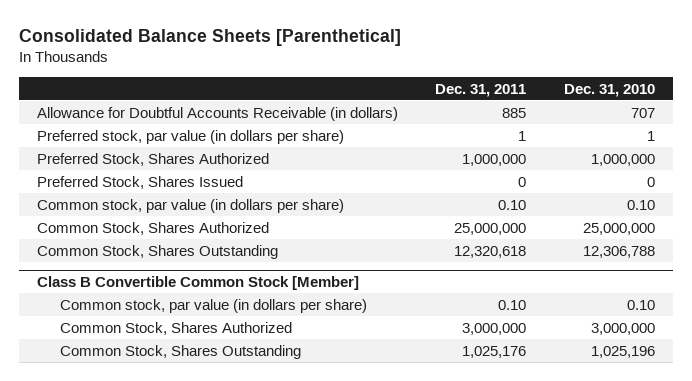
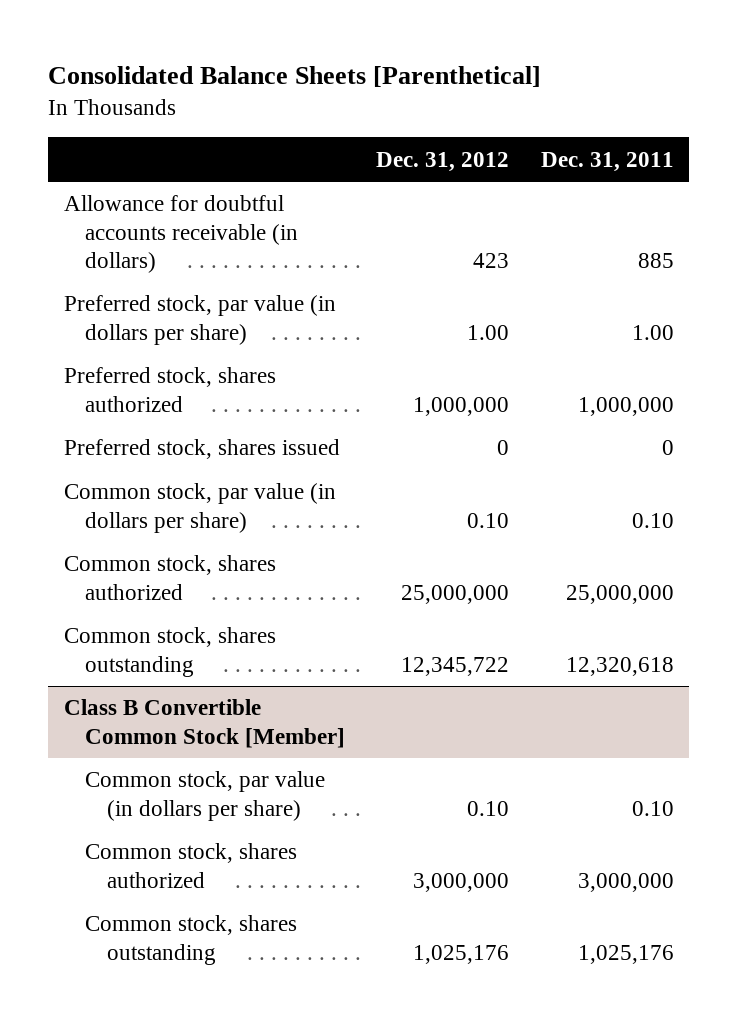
[563,83,655,97] Dec. 31, 2010 -> none
none -> [376,151,510,172] Dec. 31, 2012
[37,106,399,121] Allowance for Doubtful Accounts Receivable (in dollars) -> [64,195,299,273] Allowance for doubtful accounts receivable (in dollars)
[518,130,527,141] 1 -> [631,324,674,340] 1.00
[37,152,270,166] Preferred Stock, Shares Authorized -> [64,367,277,412] Preferred stock, shares authorized
[37,175,244,189] Preferred Stock, Shares Issued -> [64,439,341,460] Preferred stock, shares issued
[37,221,270,235] Common Stock, Shares Authorized -> [64,555,277,600] Common stock, shares authorized
[37,244,279,259] Common Stock, Shares Outstanding -> [64,627,277,677] Common stock, shares outstanding
[59,321,292,335] Common Stock, Shares Authorized -> [85,843,298,888] Common stock, shares authorized
[59,344,301,359] Common Stock, Shares Outstanding -> [85,915,298,965] Common stock, shares outstanding

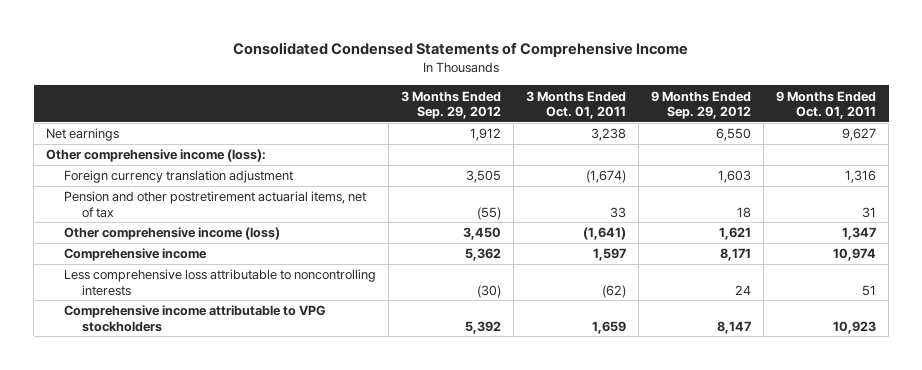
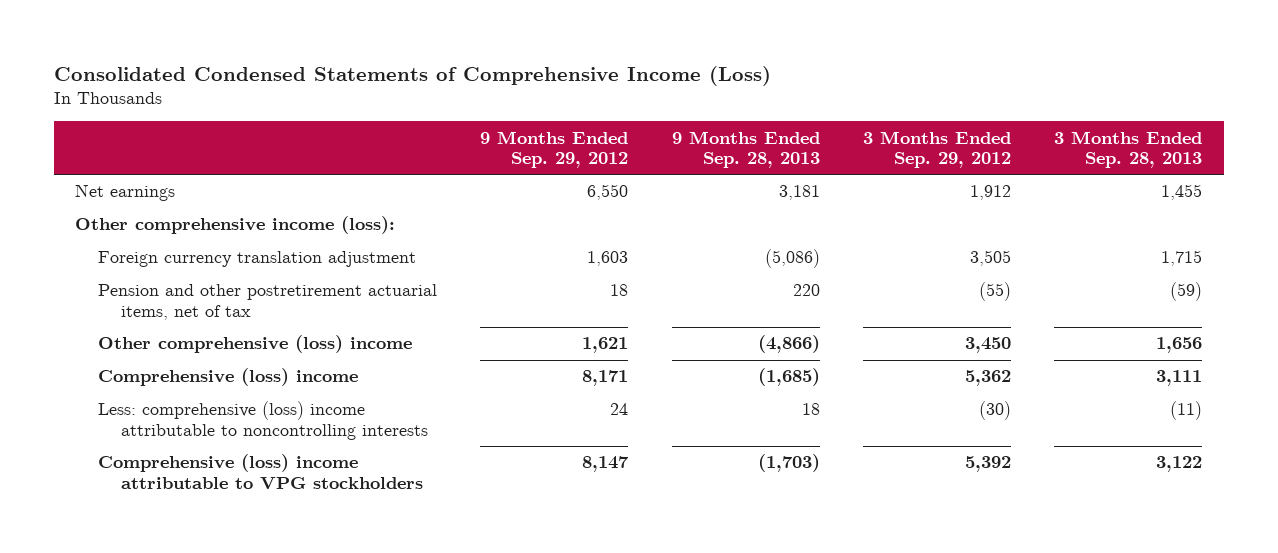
[233,42,689,58] Consolidated Condensed Statements of Comprehensive Income -> [53,65,771,86] Consolidated Condensed Statements of Comprehensive Income (Loss)
[526,90,627,120] 3 Months Ended Oct. 01, 2011 -> none
[776,90,877,120] 9 Months Ended Oct. 01, 2011 -> none
none -> [671,130,820,168] 9 Months Ended Sep. 28, 2013
none -> [1054,130,1203,168] 3 Months Ended Sep. 28, 2013
[64,227,281,241] Other comprehensive income (loss) -> [97,335,412,354] Other comprehensive (loss) income
[64,248,208,262] Comprehensive income -> [97,368,358,387] Comprehensive (loss) income
[64,269,377,296] Less comprehensive loss attributable to noncontrolling interests -> [97,401,428,440] Less: comprehensive (loss) income attributable to noncontrolling interests
[64,305,327,332] Comprehensive income attributable to VPG stockholders -> [97,454,423,489] Comprehensive (loss) income attributable to VPG stockholders

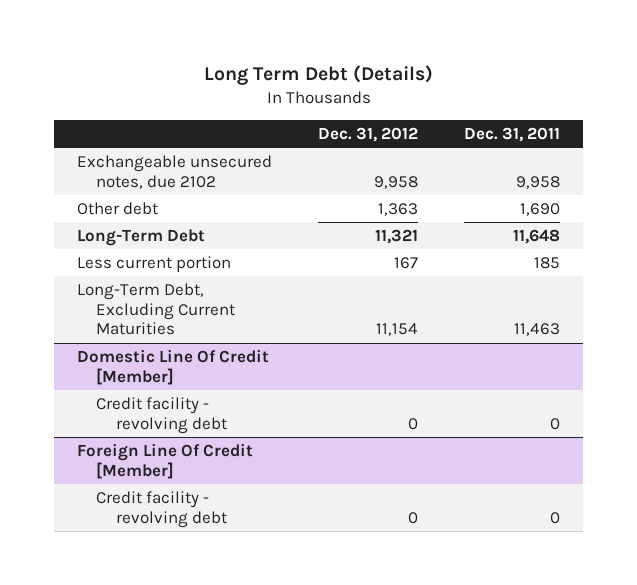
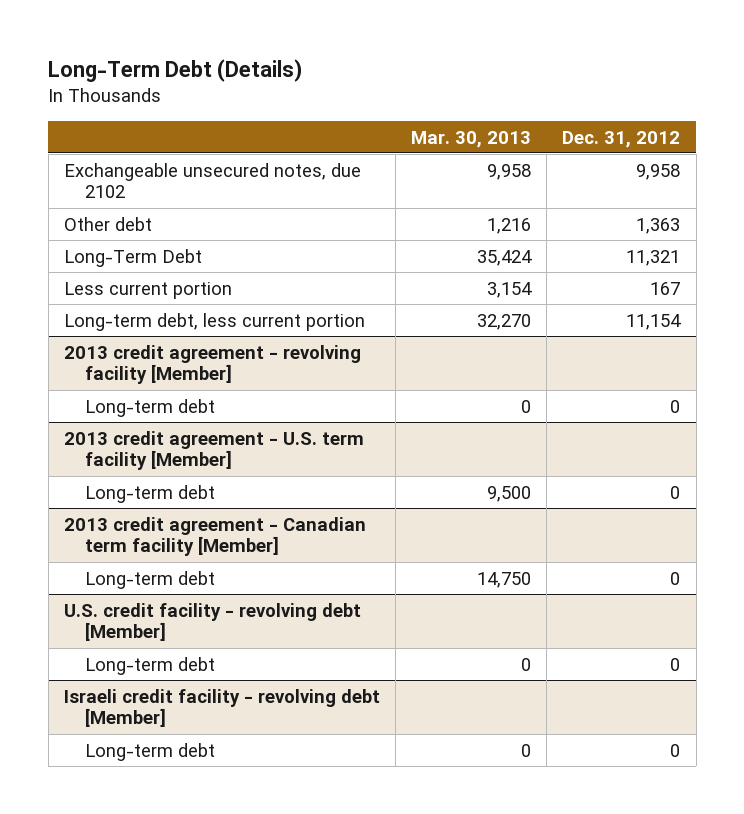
[203,65,433,86] Long Term Debt (Details) -> [48,59,303,83] Long-Term Debt (Details)
[463,126,560,142] Dec. 31, 2011 -> none
none -> [411,130,532,148] Mar. 30, 2013
[77,348,270,385] Domestic Line Of Credit [Member] -> none
[77,442,254,479] Foreign Line Of Credit [Member] -> none
[77,282,236,336] Long-Term Debt, Excluding Current Maturities -> [63,312,365,331] Long-term debt, less current portion
none -> [63,344,361,385] 2013 credit agreement - revolving facility [Member]
[96,396,227,434] Credit facility - revolving debt -> [84,398,215,417] Long-term debt
none -> [63,430,364,471] 2013 credit agreement - U.S. term facility [Member]
[96,490,227,528] Credit facility - revolving debt -> [84,484,215,503] Long-term debt
none -> [63,516,366,557] 2013 credit agreement - Canadian term facility [Member]
none -> [84,570,215,589] Long-term debt
none -> [63,602,361,642] U.S. credit facility - revolving debt [Member]
none -> [84,656,215,675] Long-term debt
none -> [63,688,380,728] Israeli credit facility - revolving debt [Member]
none -> [84,742,215,761] Long-term debt

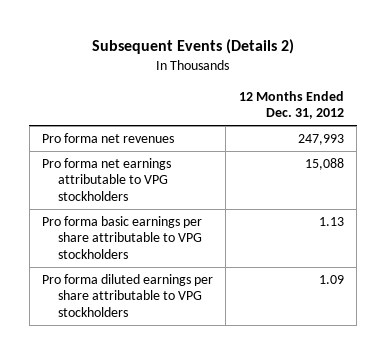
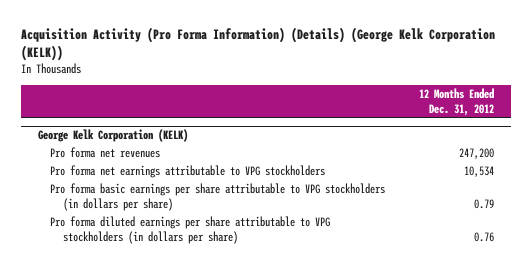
[91,38,294,54] Subsequent Events (Details 2) -> [20,26,495,62] Acquisition Activity (Pro Forma Information) (Details) (George Kelk Corporation (KELK))
none -> [37,129,188,143] George Kelk Corporation (KELK)
[297,133,344,145] 247,993 -> [459,148,495,160] 247,200
[304,157,344,170] 15,088 -> [464,166,495,178] 10,534
[41,215,203,259] Pro forma basic earnings per share attributable to VPG stockholders -> [50,183,386,211] Pro forma basic earnings per share attributable to VPG stockholders (in dollars per share)
[318,216,344,226] 1.13 -> [474,198,495,209] 0.79
[41,273,213,317] Pro forma diluted earnings per share attributable to VPG stockholders -> [50,216,331,244] Pro forma diluted earnings per share attributable to VPG stockholders (in dollars per share)
[318,274,344,284] 1.09 -> [474,231,495,242] 0.76

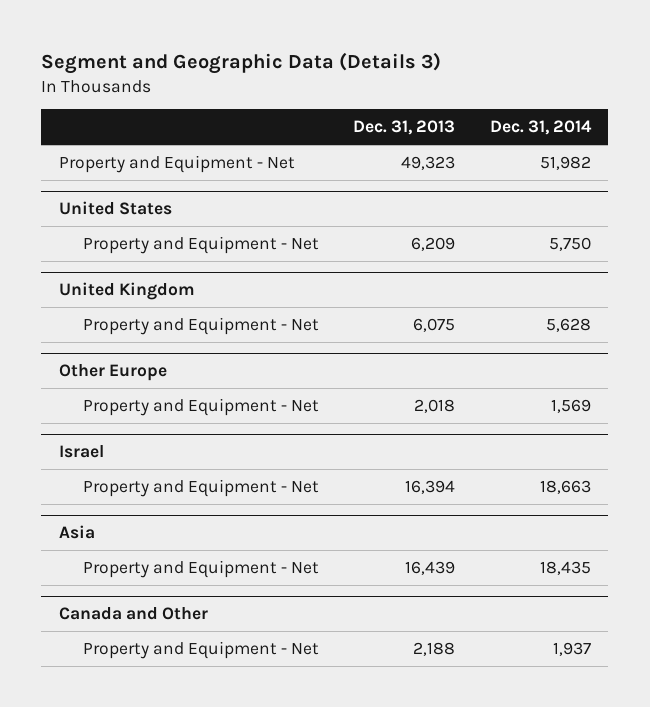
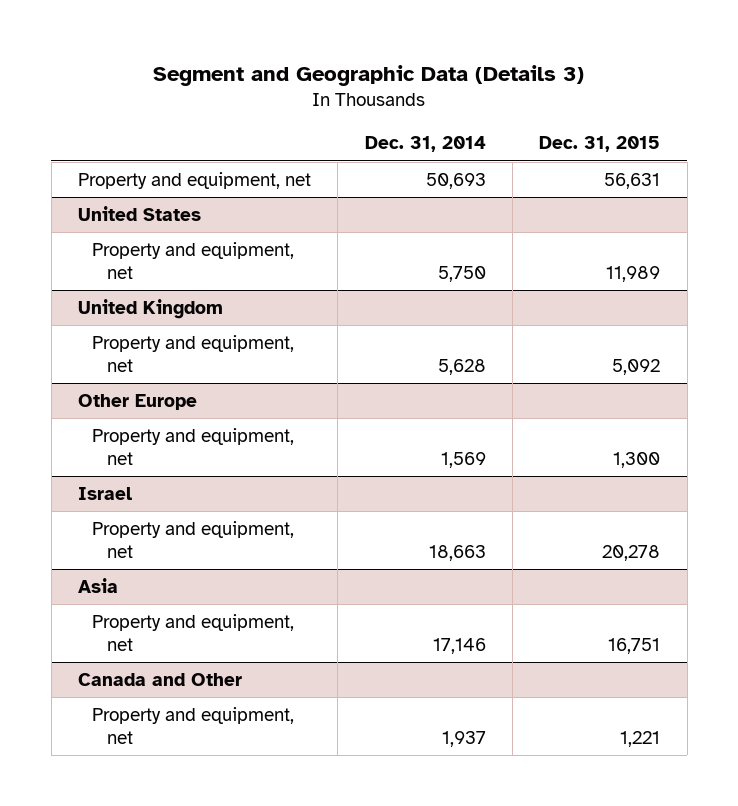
[353,120,456,136] Dec. 31, 2013 -> none
none -> [539,136,661,153] Dec. 31, 2015
[58,154,295,173] Property and Equipment - Net -> [77,172,311,190] Property and equipment, net
[539,155,591,170] 51,982 -> [425,173,486,190] 50,693
[82,235,319,254] Property and Equipment - Net -> [92,242,295,280] Property and equipment, net
[82,316,319,335] Property and Equipment - Net -> [92,335,295,373] Property and equipment, net
[82,397,319,416] Property and Equipment - Net -> [92,428,295,466] Property and equipment, net
[82,478,319,497] Property and Equipment - Net -> [92,521,295,559] Property and equipment, net
[82,559,319,578] Property and Equipment - Net -> [92,614,295,652] Property and equipment, net
[539,560,591,575] 18,435 -> [432,638,486,655] 17,146
[82,640,319,659] Property and Equipment - Net -> [92,707,295,745] Property and equipment, net

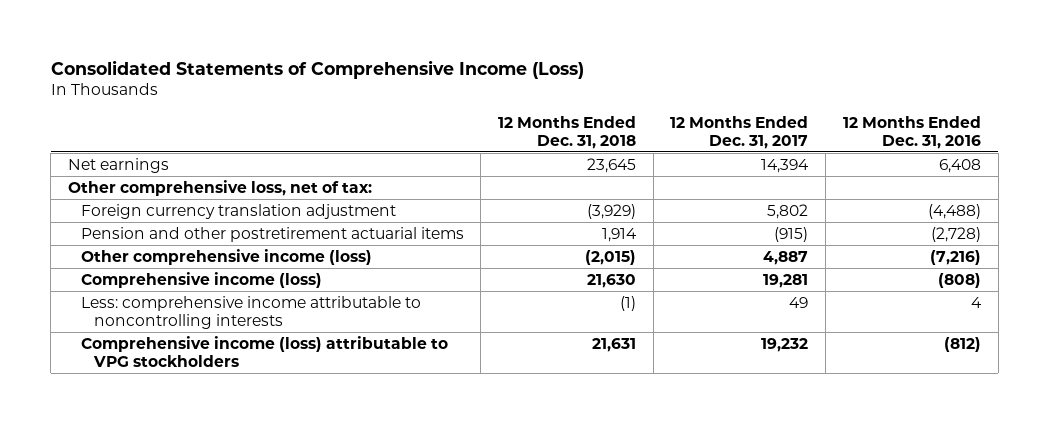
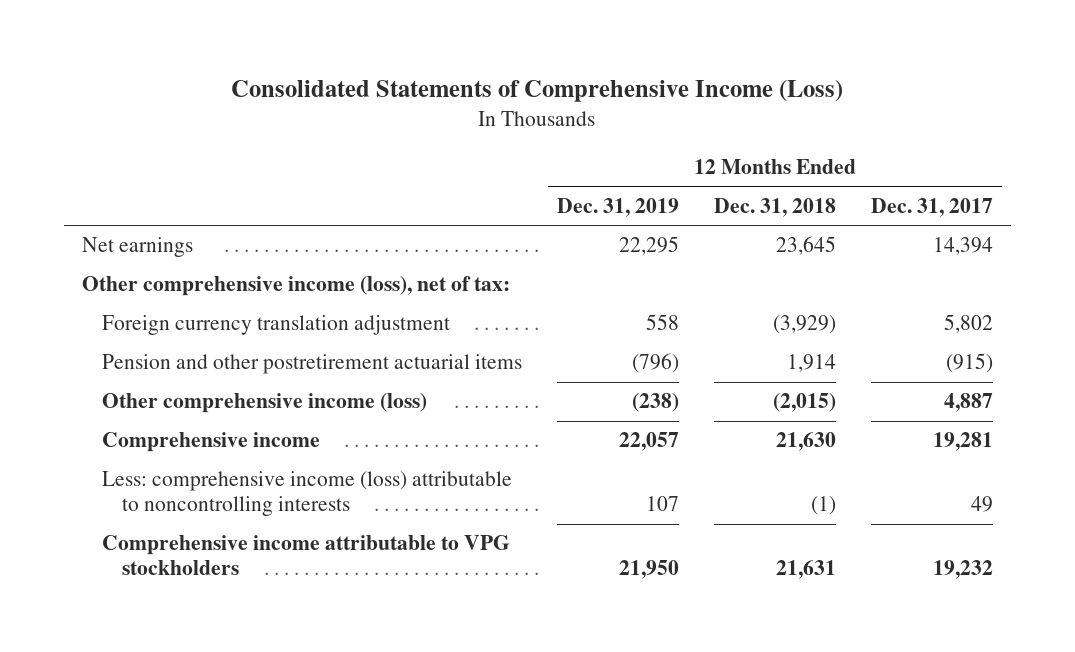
[842,115,981,149] 12 Months Ended Dec. 31, 2016 -> none
none -> [556,197,679,217] Dec. 31, 2019
[67,179,372,196] Other comprehensive loss, net of tax: -> [81,276,510,297] Other comprehensive income (loss), net of tax:
[80,271,322,288] Comprehensive income (loss) -> [101,432,320,453] Comprehensive income
[80,295,421,329] Less: comprehensive income attributable to noncontrolling interests -> [101,471,512,517] Less: comprehensive income (loss) attributable to noncontrolling interests
[80,335,448,367] Comprehensive income (loss) attributable to VPG stockholders -> [101,535,510,576] Comprehensive income attributable to VPG stockholders

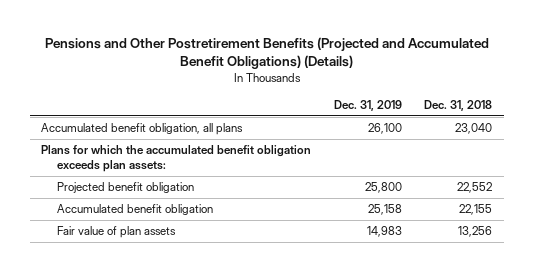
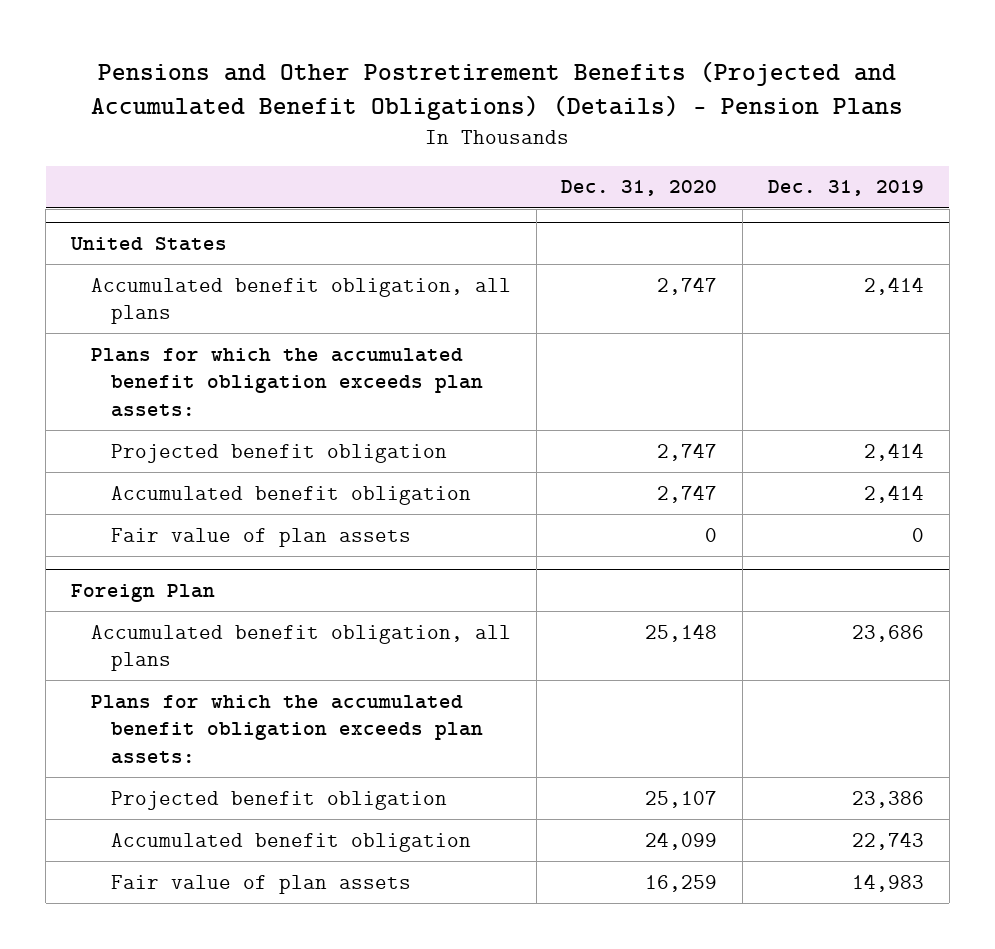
[44,37,489,69] Pensions and Other Postretirement Benefits (Projected and Accumulated Benefit Obligations) (Details) -> [91,60,904,121] Pensions and Other Postretirement Benefits (Projected and Accumulated Benefit Obligations) (Details) - Pension Plans
[424,99,493,111] Dec. 31, 2018 -> none
none -> [561,180,718,197] Dec. 31, 2020
none -> [69,237,227,252] United States
[367,123,402,135] 26,100 -> [864,276,925,295] 2,414
[364,182,402,194] 25,800 -> [864,442,925,461] 2,414
[367,204,402,216] 25,158 -> [864,484,925,503] 2,414
none -> [110,527,411,547] Fair value of plan assets
none -> [70,584,215,603] Foreign Plan
none -> [90,624,511,672] Accumulated benefit obligation, all plans
none -> [90,694,483,764] Plans for which the accumulated benefit obligation exceeds plan assets:
none -> [110,790,447,810] Projected benefit obligation
none -> [110,832,471,852] Accumulated benefit obligation

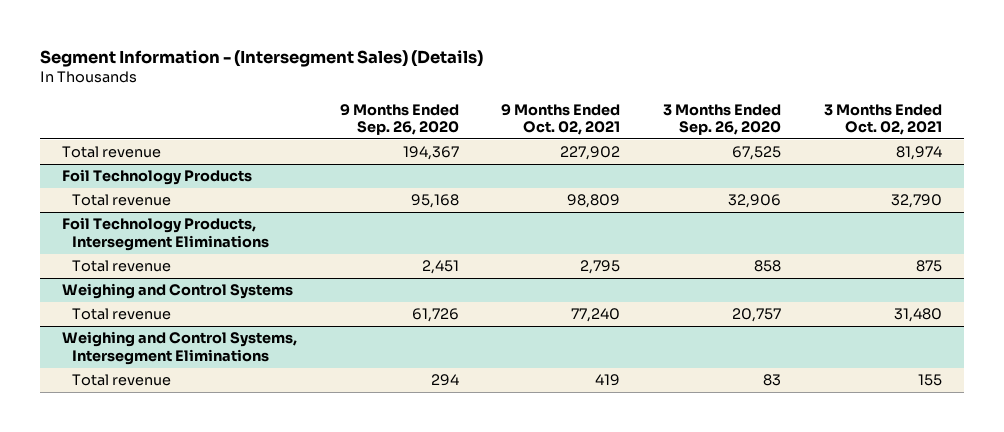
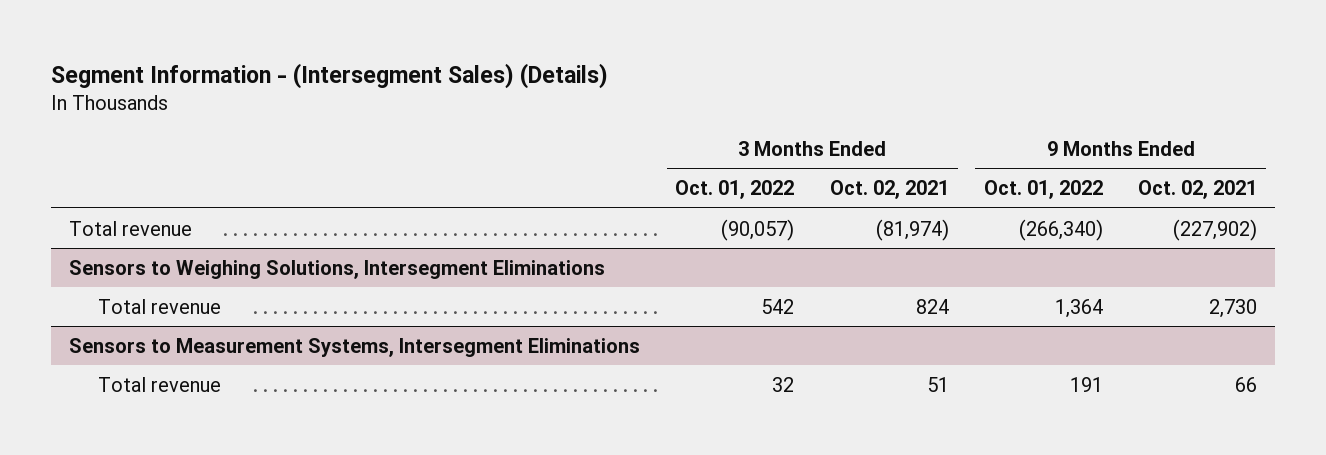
[339,103,459,136] 9 Months Ended Sep. 26, 2020 -> none
[663,103,782,136] 3 Months Ended Sep. 26, 2020 -> none
none -> [675,180,795,200] Oct. 01, 2022
none -> [984,180,1104,200] Oct. 01, 2022
[61,169,252,186] Foil Technology Products -> none
[61,217,270,251] Foil Technology Products, Intersegment Eliminations -> none
[61,283,293,300] Weighing and Control Systems -> none
[72,308,172,321] Total revenue -> none
[61,331,297,365] Weighing and Control Systems, Intersegment Eliminations -> none
[72,374,172,387] Total revenue -> none
[560,146,621,161] 227,902 -> [1173,218,1258,241] (227,902)
[896,146,943,161] 81,974 -> [875,218,949,241] (81,974)
none -> [69,259,606,279] Sensors to Weighing Solutions, Intersegment Eliminations
[567,194,621,209] 98,809 -> [1209,298,1258,318] 2,730
[891,194,943,209] 32,790 -> [915,298,949,314] 824
none -> [69,337,641,357] Sensors to Measurement Systems, Intersegment Eliminations
[580,260,621,275] 2,795 -> [1235,376,1258,392] 66
[916,260,943,273] 875 -> [926,376,949,392] 51

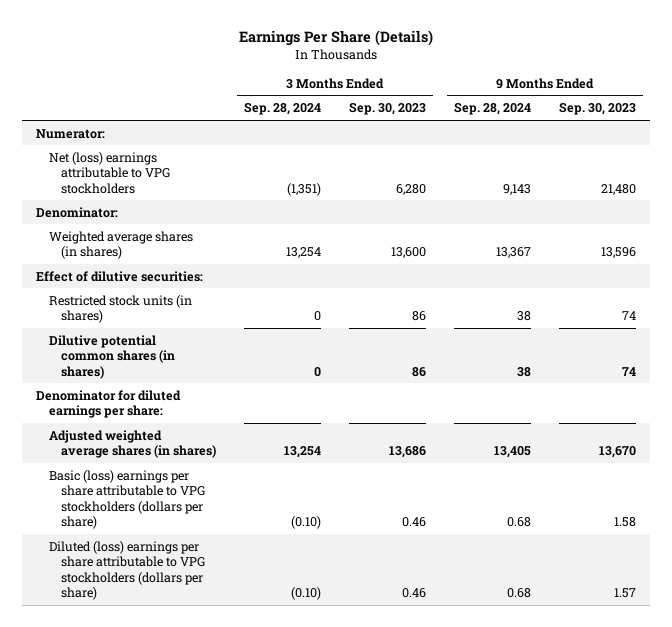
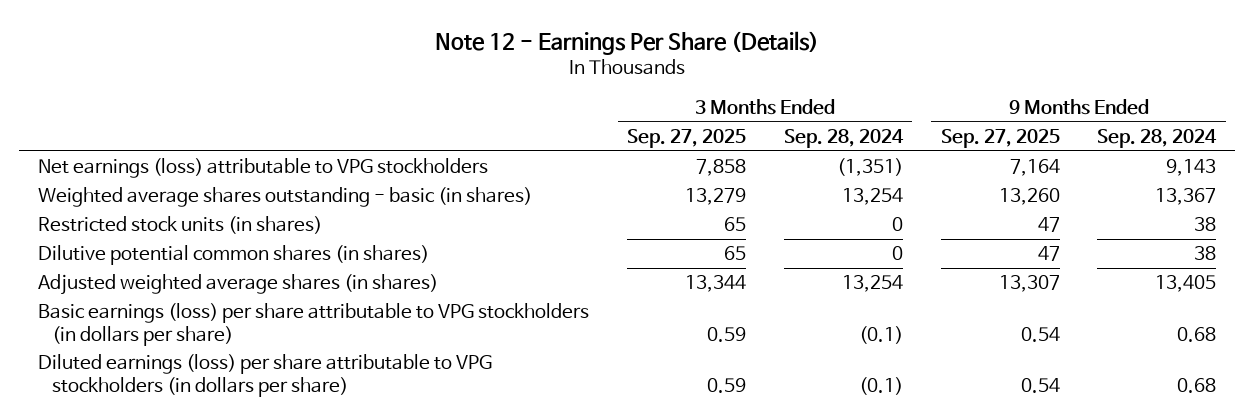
[239,29,434,46] Earnings Per Share (Details) -> [435,30,820,55] Note 12 - Earnings Per Share (Details)
[349,102,427,116] Sep. 30, 2023 -> none
[559,102,637,116] Sep. 30, 2023 -> none
none -> [626,129,746,149] Sep. 27, 2025
none -> [940,129,1060,149] Sep. 27, 2025
[36,128,106,139] Numerator: -> none
[36,206,119,218] Denominator: -> none
[36,270,204,282] Effect of dilutive securities: -> none
[48,151,171,194] Net (loss) earnings attributable to VPG stockholders -> [38,158,489,179] Net earnings (loss) attributable to VPG stockholders
[48,230,193,260] Weighted average shares (in shares) -> [38,187,533,208] Weighted average shares outstanding - basic (in shares)
[36,389,182,419] Denominator for diluted earnings per share: -> none
[48,469,206,530] Basic (loss) earnings per share attributable to VPG stockholders (dollars per share) -> [38,303,590,346] Basic earnings (loss) per share attributable to VPG stockholders (in dollars per share)
[291,516,322,530] (0.10) -> [858,325,903,344] (0.1)
[48,540,206,601] Diluted (loss) earnings per share attributable to VPG stockholders (dollars per share) -> [38,354,493,397] Diluted earnings (loss) per share attributable to VPG stockholders (in dollars per share)
[291,587,322,601] (0.10) -> [858,376,903,395] (0.1)

